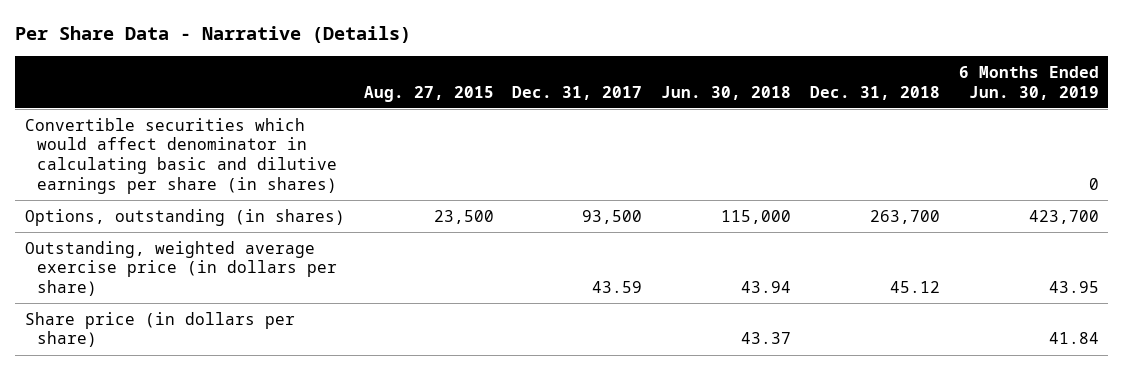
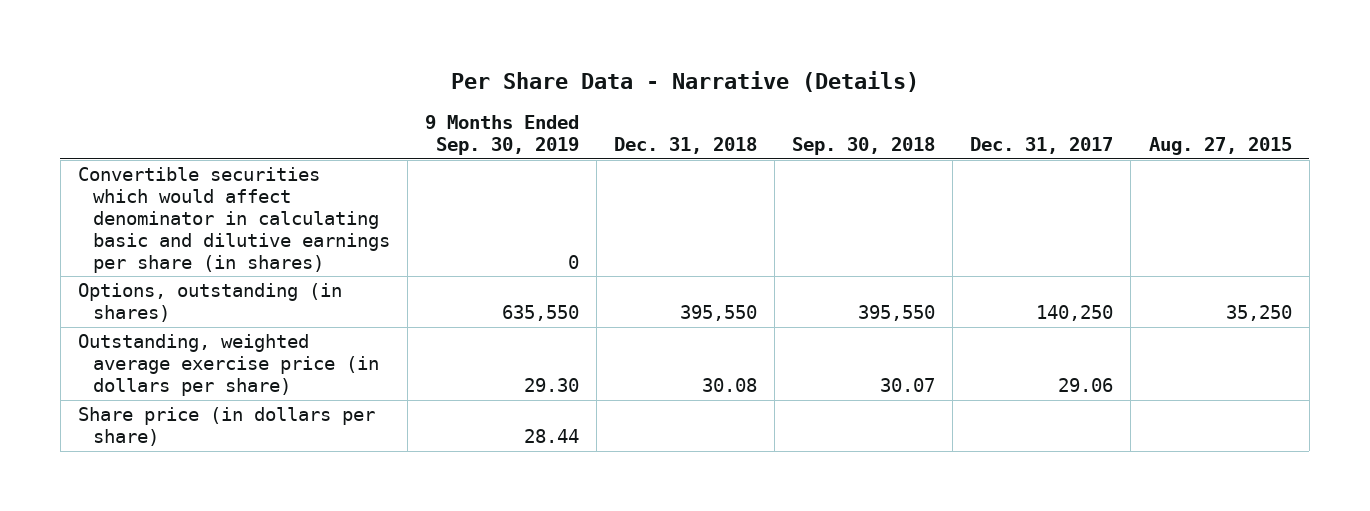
[661,85,792,100] Jun. 30, 2018 -> none
[958,65,1099,100] 6 Months Ended Jun. 30, 2019 -> none
none -> [424,115,579,155] 9 Months Ended Sep. 30, 2019
none -> [792,136,936,155] Sep. 30, 2018
[433,209,494,224] 23,500 -> [1225,305,1292,322] 35,250
[582,209,643,224] 93,500 -> [1036,305,1114,322] 140,250
[870,209,941,224] 263,700 -> [680,305,758,322] 395,550
[592,281,643,294] 43.59 -> [1058,377,1114,392] 29.06
[890,281,941,294] 45.12 -> [702,377,758,392] 30.08

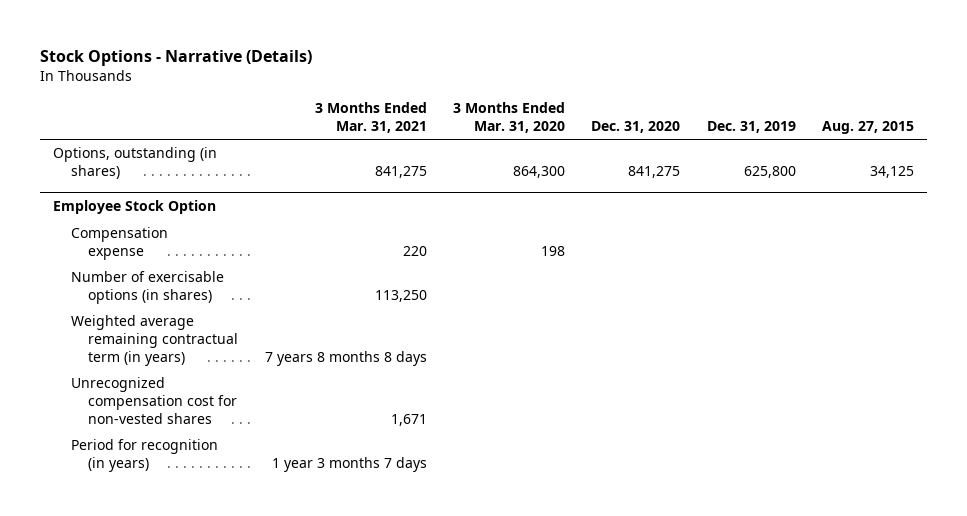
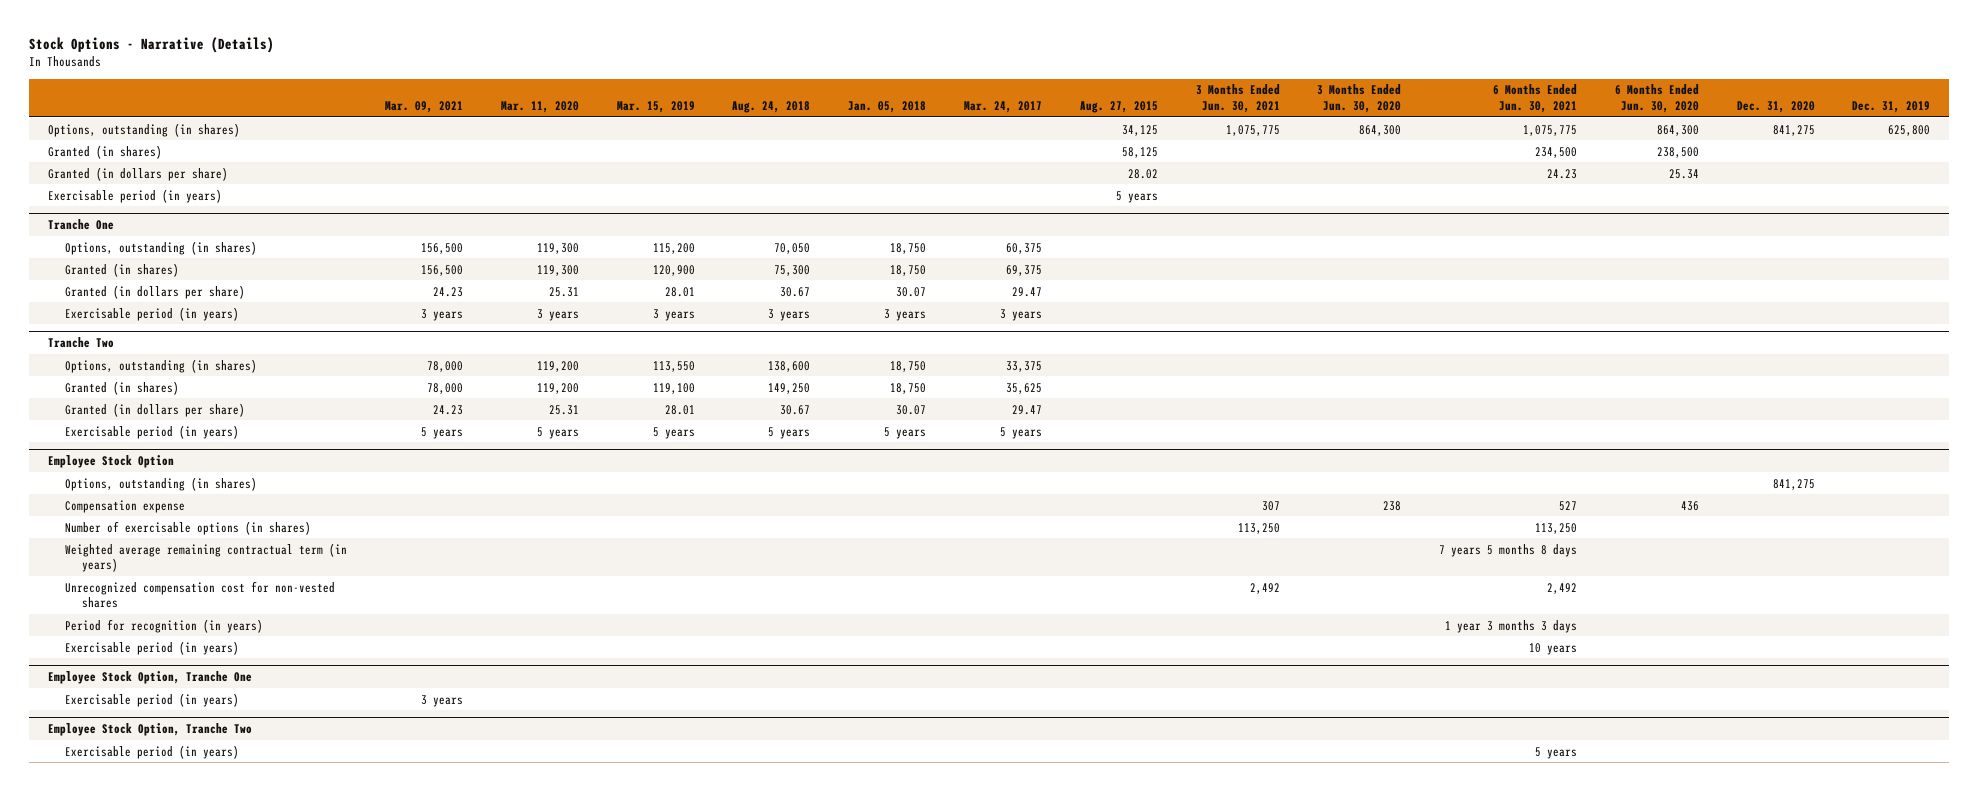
[314,102,427,133] 3 Months Ended Mar. 31, 2021 -> none
[452,102,565,133] 3 Months Ended Mar. 31, 2020 -> none
none -> [385,101,464,114] Mar. 09, 2021
none -> [500,101,579,114] Mar. 11, 2020
none -> [616,101,695,114] Mar. 15, 2019
none -> [732,101,811,114] Aug. 24, 2018
none -> [848,101,927,114] Jan. 05, 2018
none -> [963,101,1042,114] Mar. 24, 2017
none -> [1195,84,1280,114] 3 Months Ended Jun. 30, 2021
none -> [1317,84,1402,114] 3 Months Ended Jun. 30, 2020
none -> [1493,84,1578,114] 6 Months Ended Jun. 30, 2021
none -> [1614,84,1699,114] 6 Months Ended Jun. 30, 2020
none -> [48,144,163,159] Granted (in shares)
none -> [48,166,229,181] Granted (in dollars per share)
none -> [48,188,223,203] Exercisable period (in years)
none -> [48,219,115,231] Tranche One
none -> [65,240,258,255] Options, outstanding (in shares)
none -> [65,262,180,277] Granted (in shares)
none -> [65,284,246,299] Granted (in dollars per share)
none -> [65,306,240,321] Exercisable period (in years)
none -> [48,337,115,349] Tranche Two
none -> [65,358,258,373] Options, outstanding (in shares)
none -> [65,380,180,395] Granted (in shares)
none -> [65,402,246,417] Granted (in dollars per share)
none -> [65,424,240,439] Exercisable period (in years)
none -> [65,476,258,491] Options, outstanding (in shares)
none -> [65,640,240,655] Exercisable period (in years)
none -> [48,671,253,685] Employee Stock Option, Tranche One
none -> [65,692,240,707] Exercisable period (in years)
none -> [48,723,253,737] Employee Stock Option, Tranche Two
none -> [65,744,240,759] Exercisable period (in years)

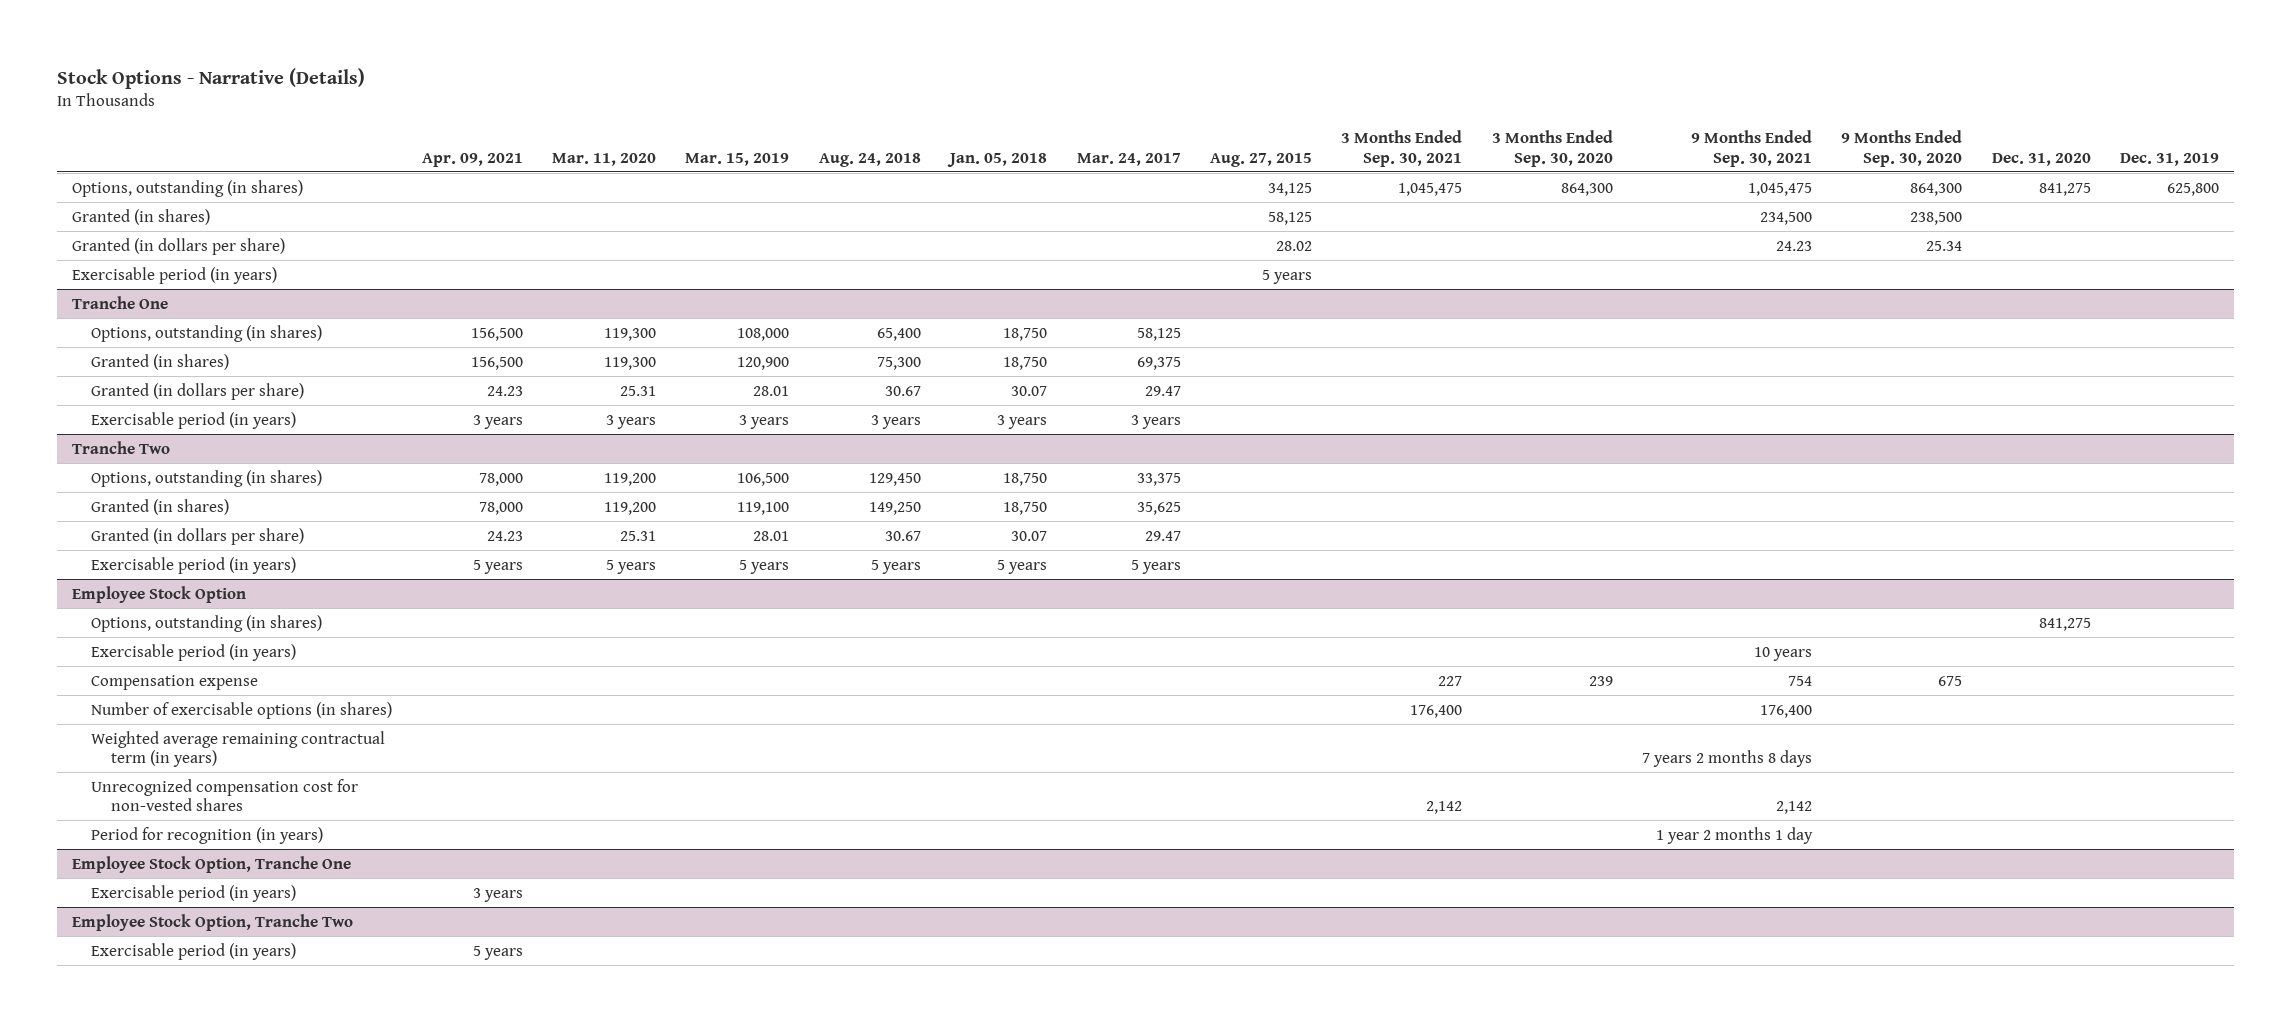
[385,101,464,114] Mar. 09, 2021 -> none
[1195,84,1280,114] 3 Months Ended Jun. 30, 2021 -> none
[1317,84,1402,114] 3 Months Ended Jun. 30, 2020 -> none
[1493,84,1578,114] 6 Months Ended Jun. 30, 2021 -> none
[1614,84,1699,114] 6 Months Ended Jun. 30, 2020 -> none
none -> [421,152,523,167] Apr. 09, 2021
none -> [1341,130,1463,167] 3 Months Ended Sep. 30, 2021
none -> [1491,130,1613,167] 3 Months Ended Sep. 30, 2020
none -> [1690,130,1812,167] 9 Months Ended Sep. 30, 2021
none -> [1841,130,1963,167] 9 Months Ended Sep. 30, 2020
[652,242,695,254] 115,200 -> [737,327,790,341] 108,000
[774,242,811,254] 70,050 -> [876,327,921,341] 65,400
[1005,242,1042,254] 60,375 -> [1136,327,1181,341] 58,125
[652,360,695,372] 113,550 -> [737,472,790,486] 106,500
[768,360,811,372] 138,600 -> [868,472,921,486] 129,450
[65,640,240,655] Exercisable period (in years) -> [91,643,297,661] Exercisable period (in years)

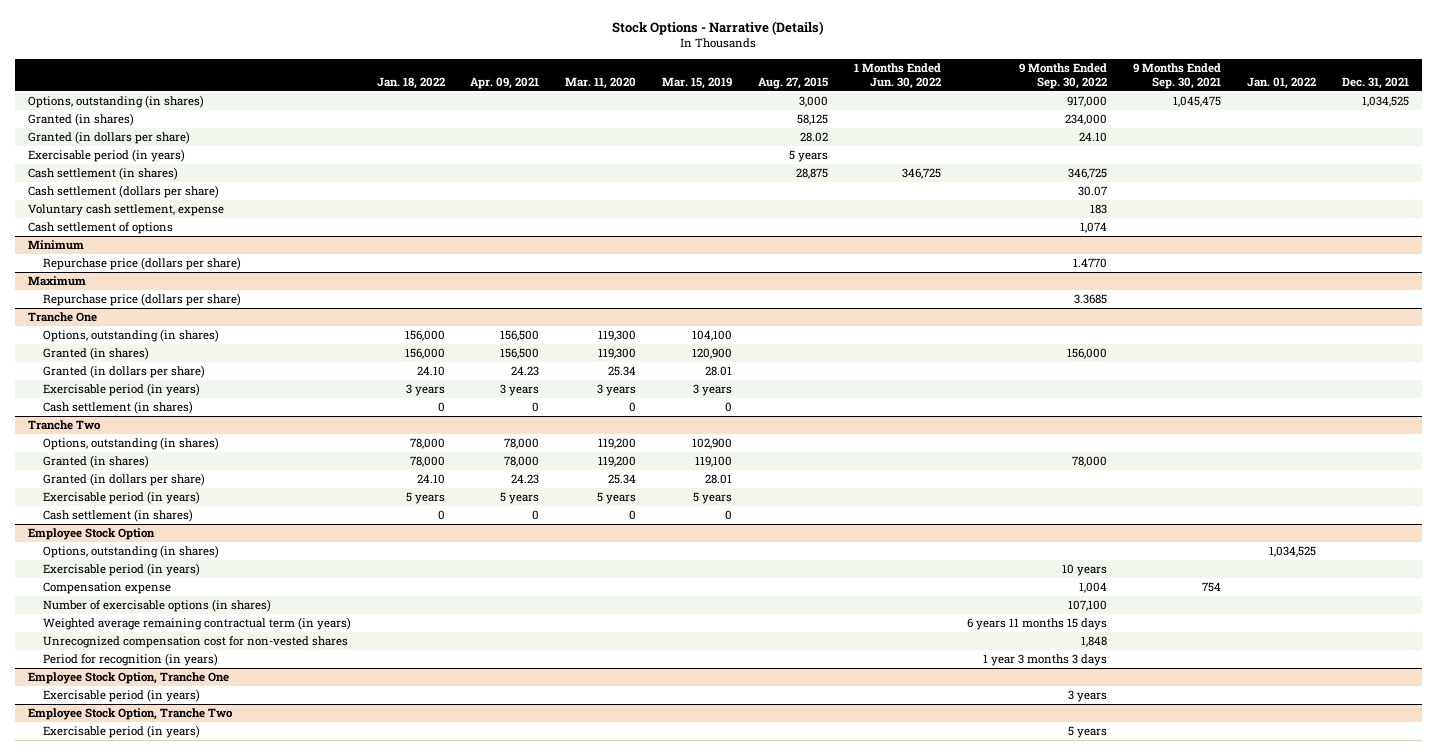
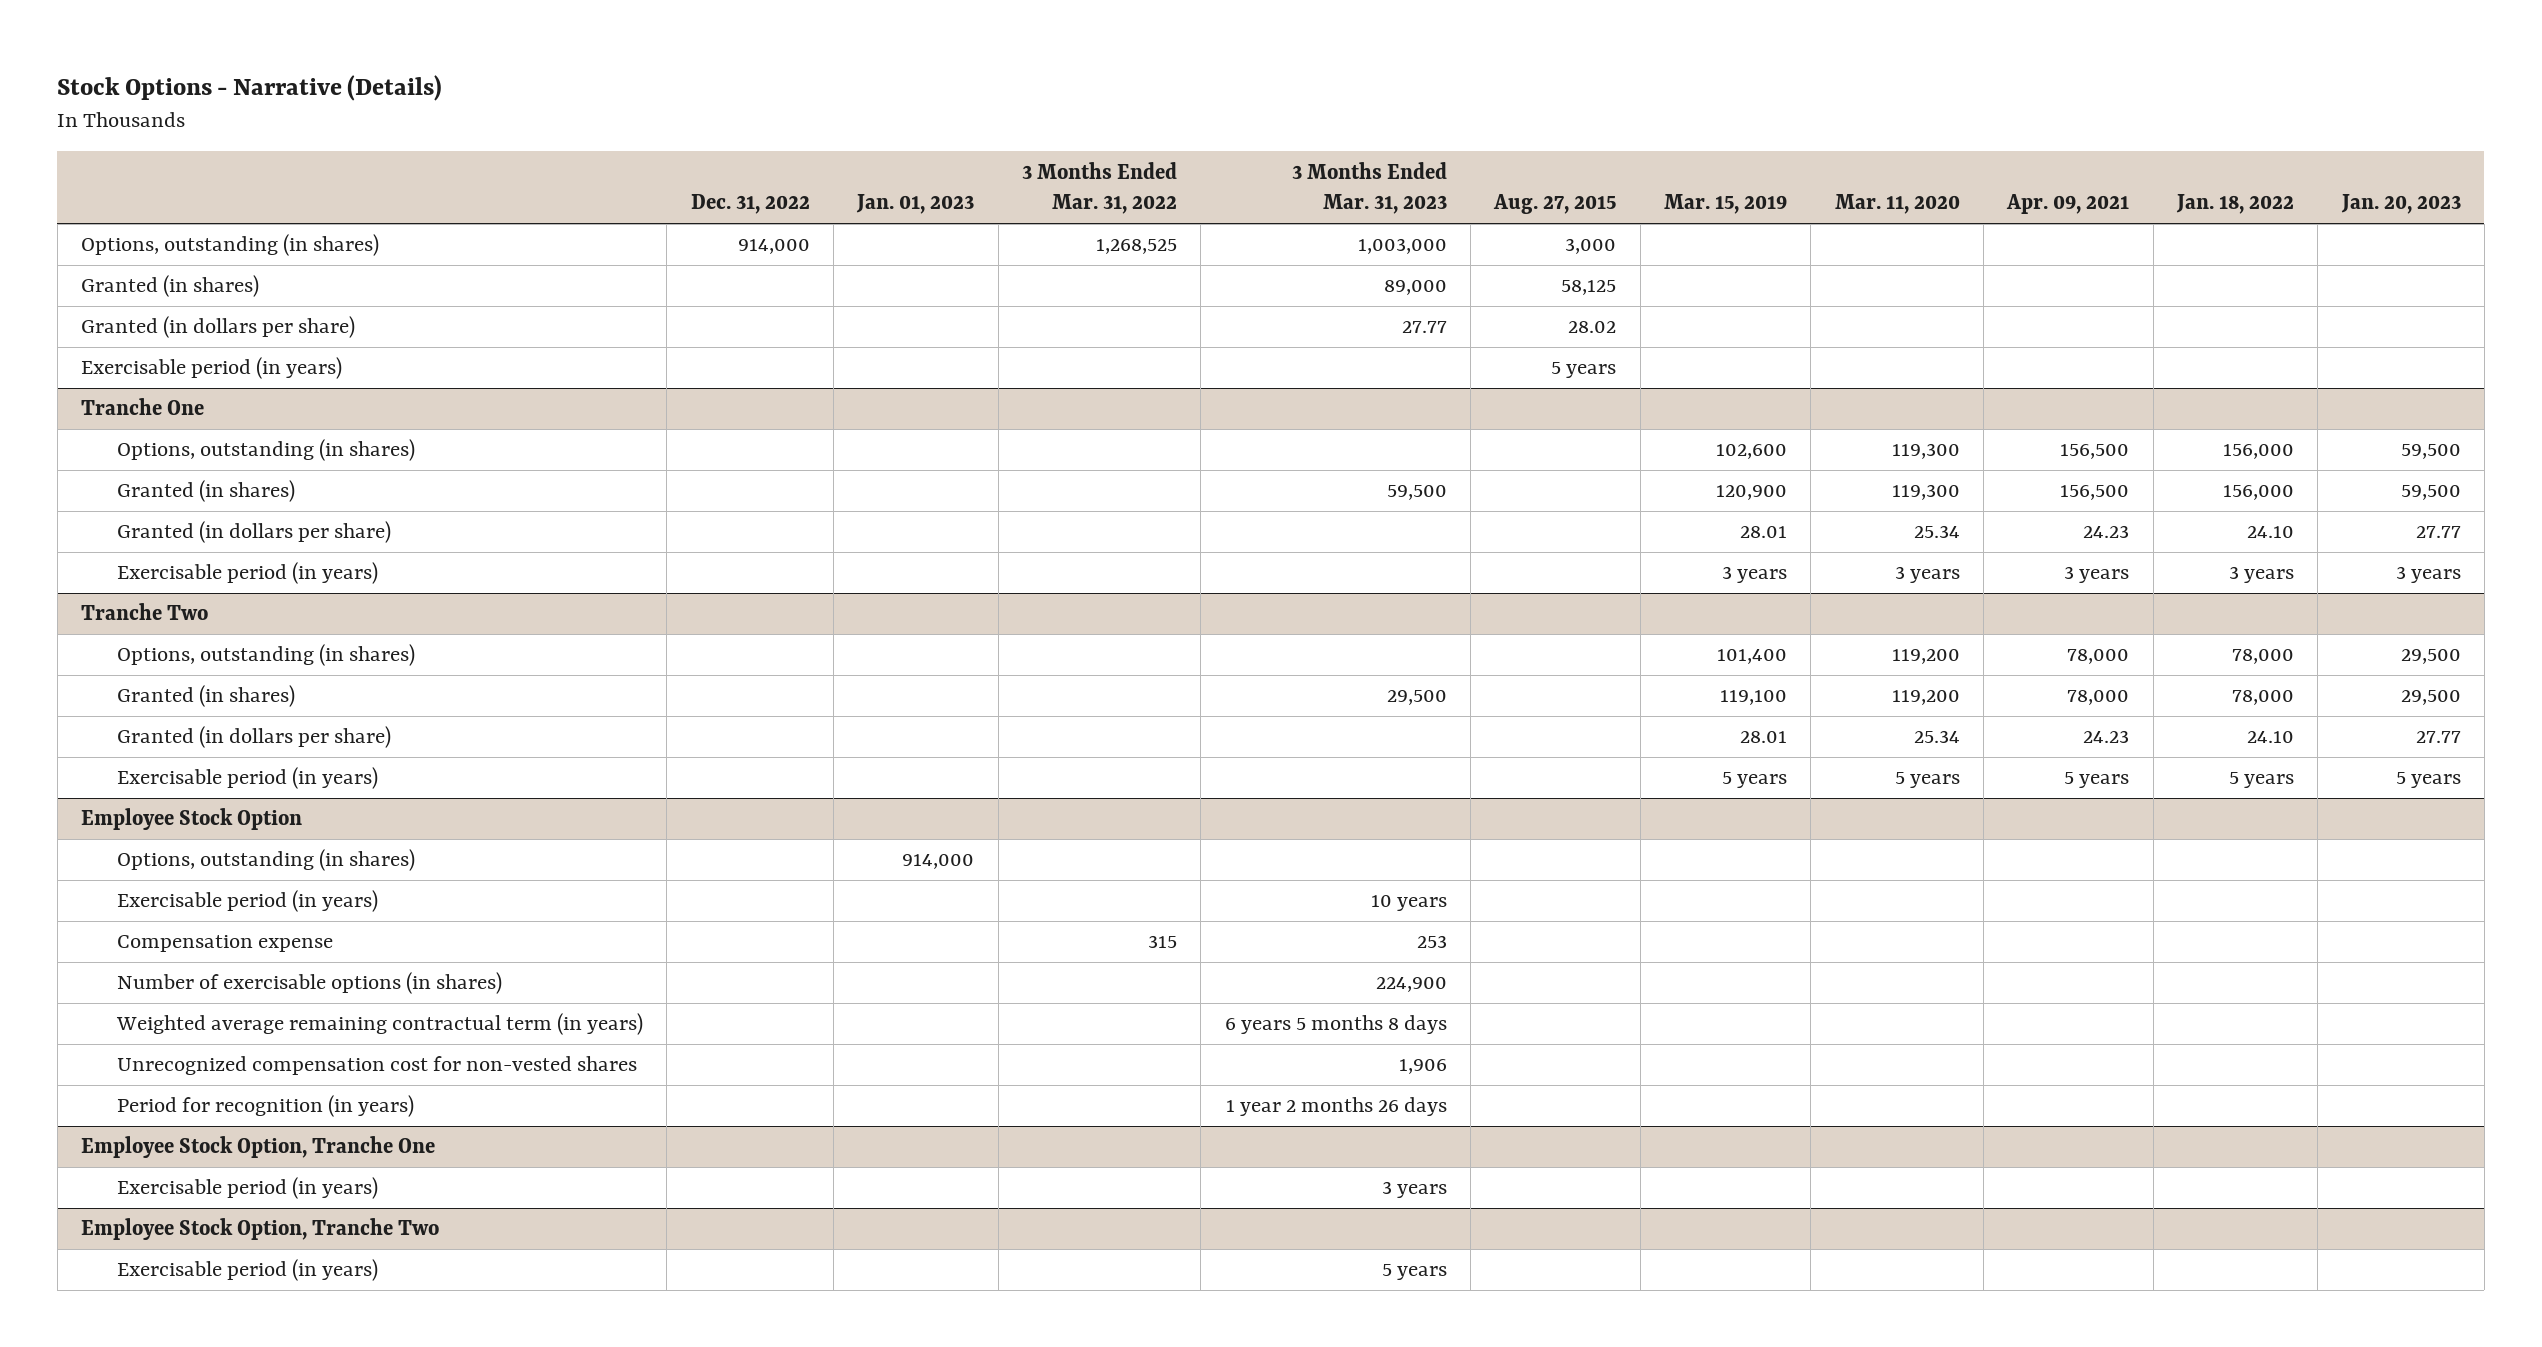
[854,62,942,89] 1 Months Ended Jun. 30, 2022 -> none
[1018,62,1107,89] 9 Months Ended Sep. 30, 2022 -> none
[1132,62,1221,89] 9 Months Ended Sep. 30, 2021 -> none
[1246,76,1316,89] Jan. 01, 2022 -> none
[1341,76,1409,89] Dec. 31, 2021 -> none
none -> [690,194,810,215] Dec. 31, 2022
none -> [856,194,975,215] Jan. 01, 2023
none -> [1021,161,1177,215] 3 Months Ended Mar. 31, 2022
none -> [1291,161,1447,215] 3 Months Ended Mar. 31, 2023
none -> [2340,194,2461,215] Jan. 20, 2023
[27,167,178,181] Cash settlement (in shares) -> none
[27,185,219,199] Cash settlement (dollars per share) -> none
[27,204,224,217] Voluntary cash settlement, expense -> none
[27,222,173,235] Cash settlement of options -> none
[27,240,84,251] Minimum -> none
[42,257,241,271] Repurchase price (dollars per share) -> none
[27,276,86,287] Maximum -> none
[42,293,241,307] Repurchase price (dollars per share) -> none
[692,330,733,342] 104,100 -> [1715,444,1787,460] 102,600
[42,401,193,415] Cash settlement (in shares) -> none
[692,438,733,450] 102,900 -> [1716,649,1787,665] 101,400
[42,509,193,523] Cash settlement (in shares) -> none

